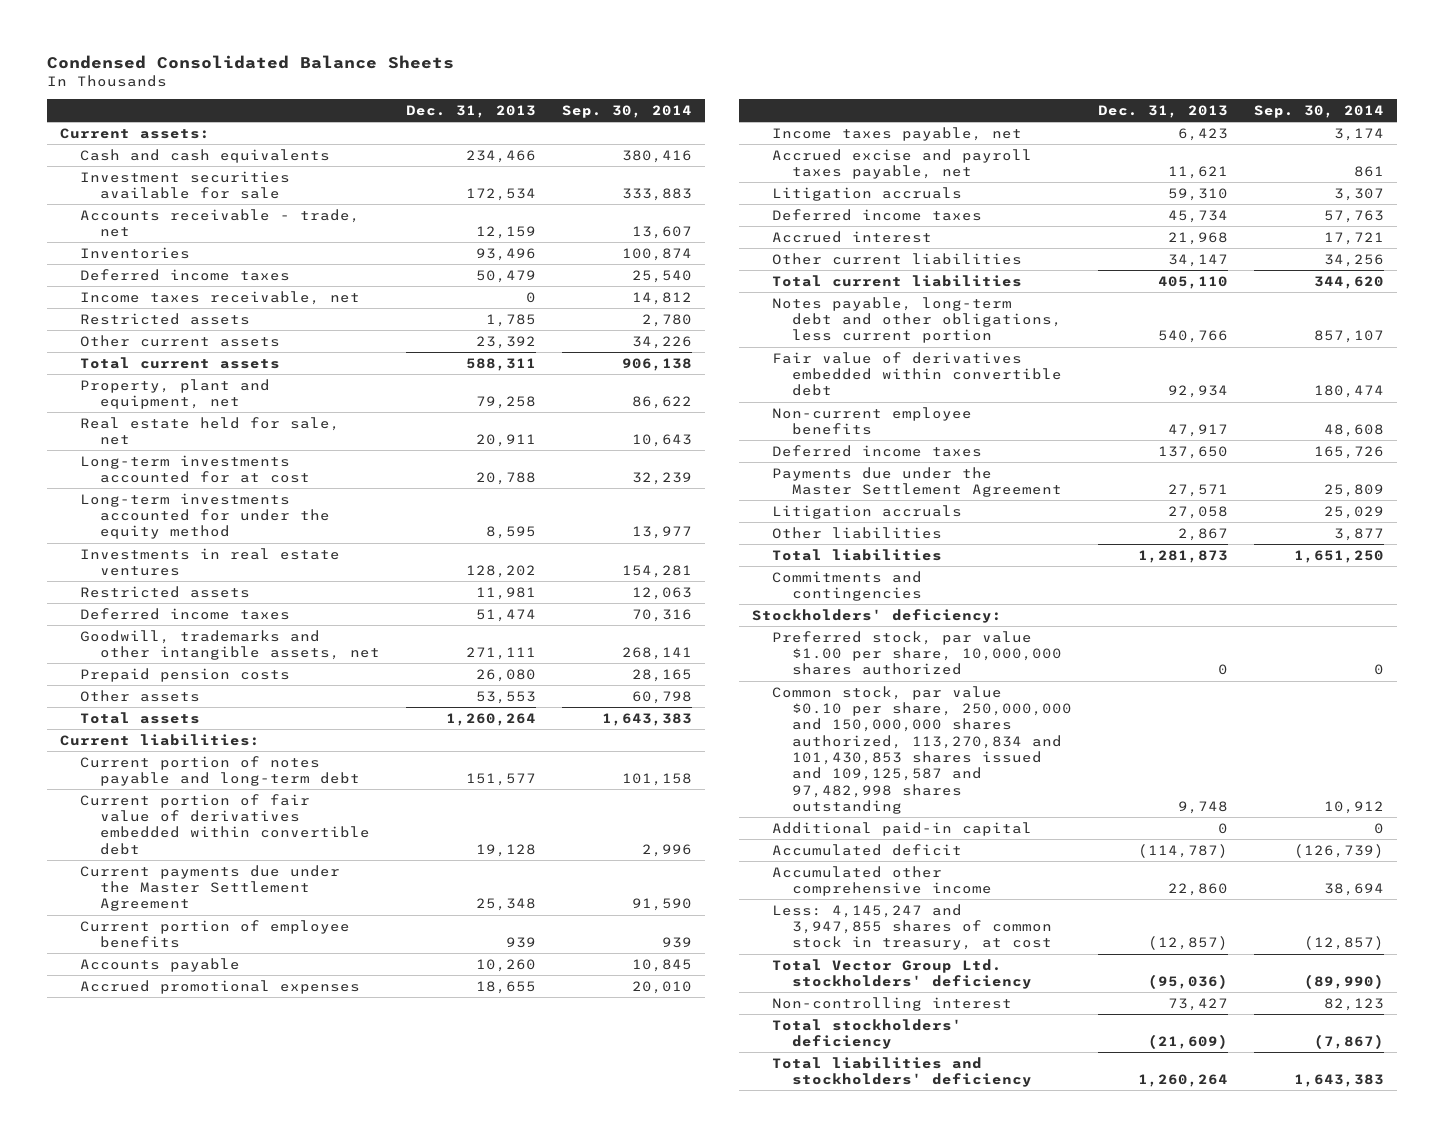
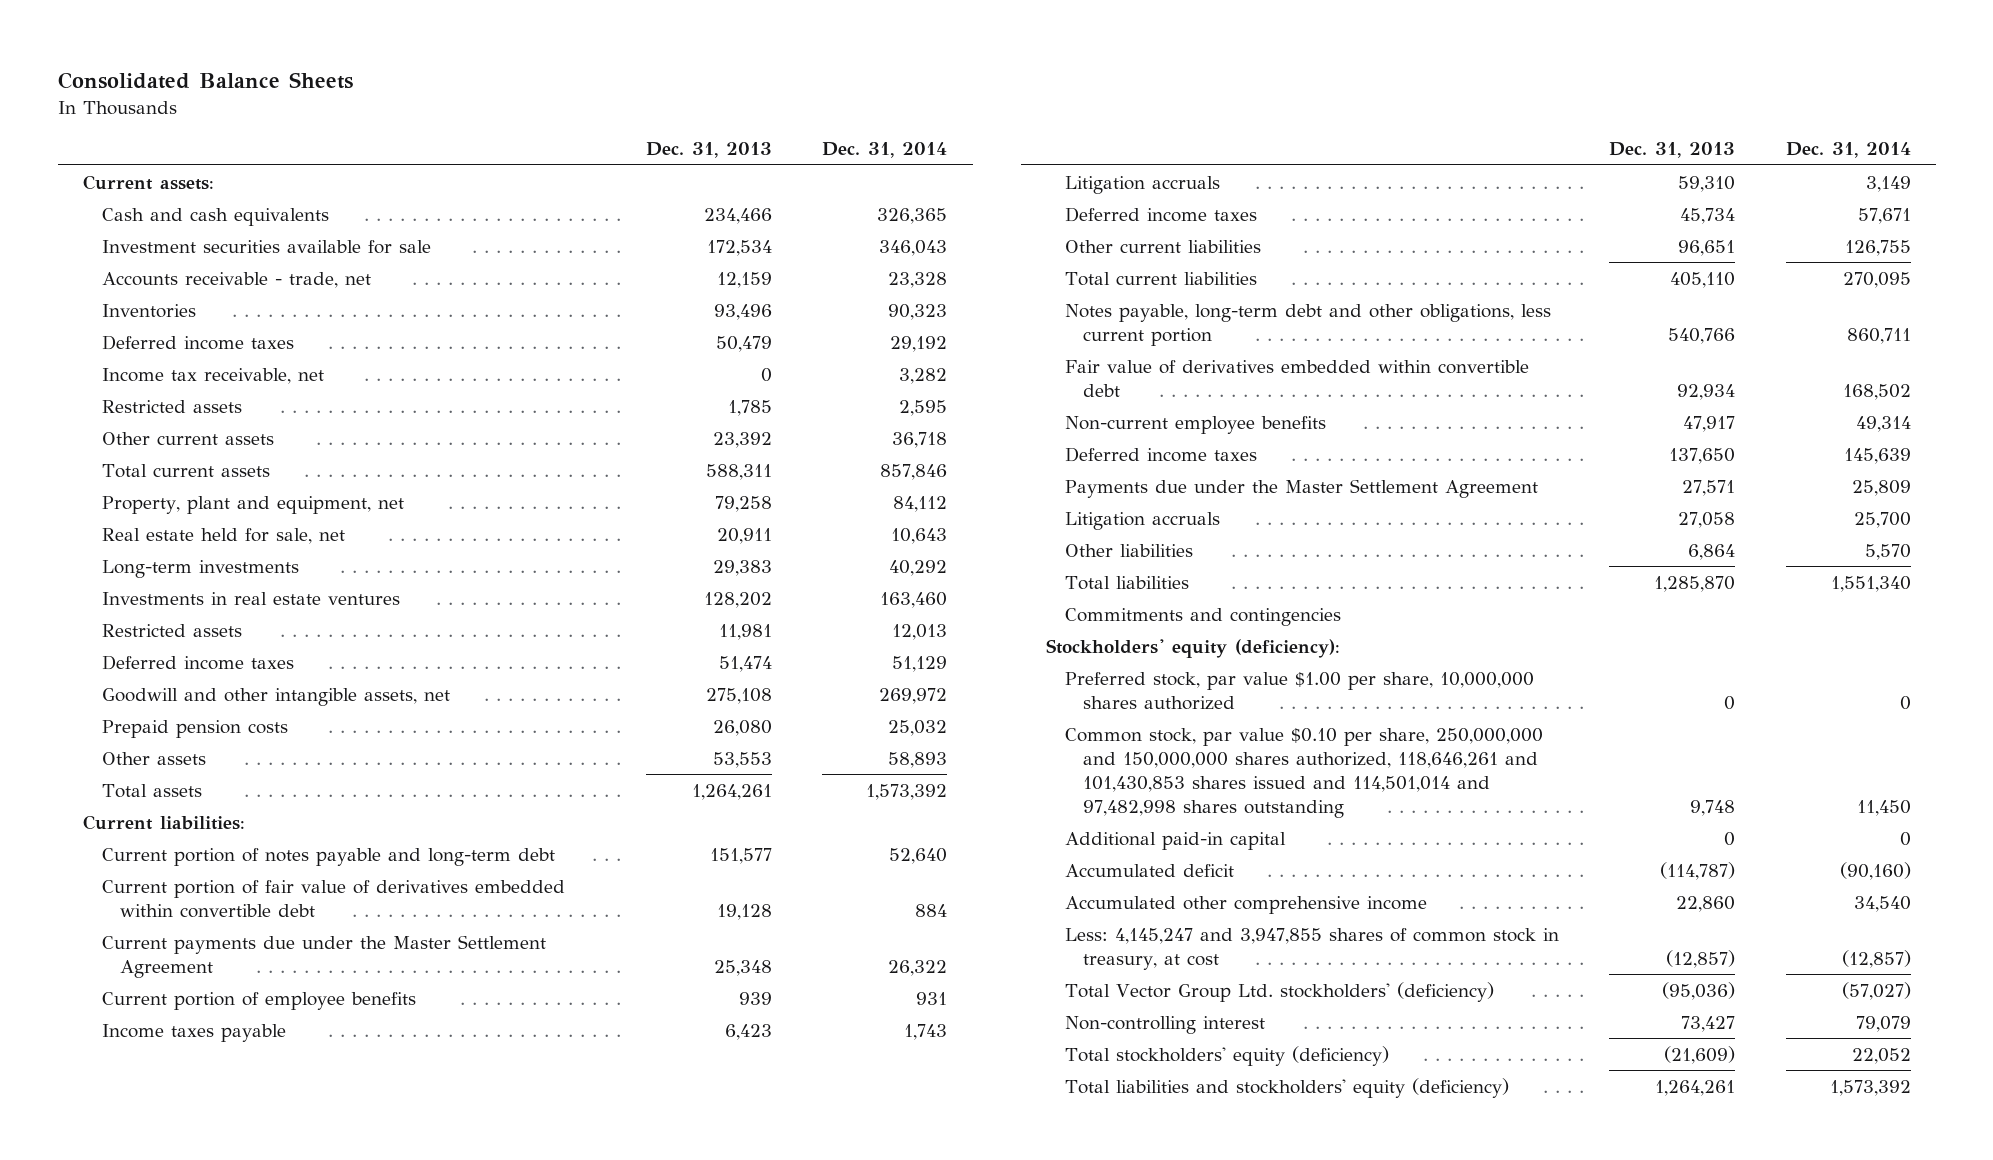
[46,54,454,69] Condensed Consolidated Balance Sheets -> [57,71,353,89] Consolidated Balance Sheets
[561,104,692,118] Sep. 30, 2014 -> none
none -> [822,142,948,159] Dec. 31, 2014
[79,290,360,305] Income taxes receivable, net -> [101,367,324,384] Income tax receivable, net
[79,492,330,540] Long-term investments accounted for under the equity method -> none
[79,454,310,483] Long-term investments accounted for at cost -> [101,559,299,578] Long-term investments
[475,471,536,485] 20,788 -> [712,559,772,576] 29,383
[79,629,380,660] Goodwill, trademarks and other intangible assets, net -> [101,687,450,706] Goodwill and other intangible assets, net
[465,646,536,660] 271,111 -> [705,687,772,704] 275,108
[445,712,536,726] 1,260,264 -> [691,783,772,800] 1,264,261
[79,957,240,972] Accounts payable -> none
[79,979,360,994] Accrued promotional expenses -> none
[771,148,1032,179] Accrued excise and payroll taxes payable, net -> none
[771,126,1022,141] Income taxes payable, net -> [101,1023,286,1042] Income taxes payable
[771,230,932,243] Accrued interest -> none
[1167,253,1228,267] 34,147 -> [1678,239,1736,256] 96,651
[1177,527,1228,541] 2,867 -> [1688,543,1736,560] 6,864
[1137,549,1228,563] 1,281,873 -> [1654,575,1736,592] 1,285,870
[751,608,1002,623] Stockholders' deficiency: -> [1045,638,1340,658] Stockholders' equity (deficiency):
[771,685,1072,815] Common stock, par value $0.10 per share, 250,000,000 and 150,000,000 shares authorized, 113,270,834 and 101,430,853 shares issued and 109,125,587 and 97,482,998 shares outstanding -> [1064,727,1543,819] Common stock, par value $0.10 per share, 250,000,000 and 150,000,000 shares authorized, 118,646,261 and 101,430,853 shares issued and 114,501,014 and 97,482,998 shares outstanding
[771,958,1032,989] Total Vector Group Ltd. stockholders' deficiency -> [1064,981,1494,1002] Total Vector Group Ltd. stockholders' (deficiency)
[771,1018,962,1049] Total stockholders' deficiency -> [1064,1045,1389,1066] Total stockholders' equity (deficiency)
[771,1056,1032,1087] Total liabilities and stockholders' deficiency -> [1064,1077,1509,1098] Total liabilities and stockholders' equity (deficiency)
[1137,1073,1228,1087] 1,260,264 -> [1655,1079,1736,1096] 1,264,261

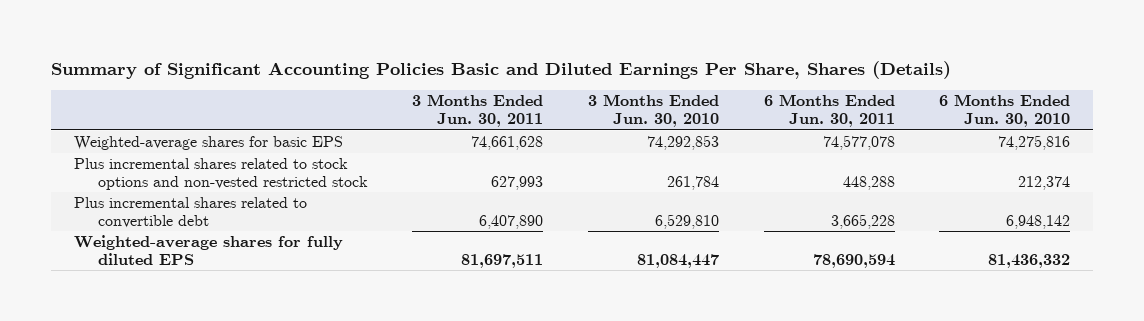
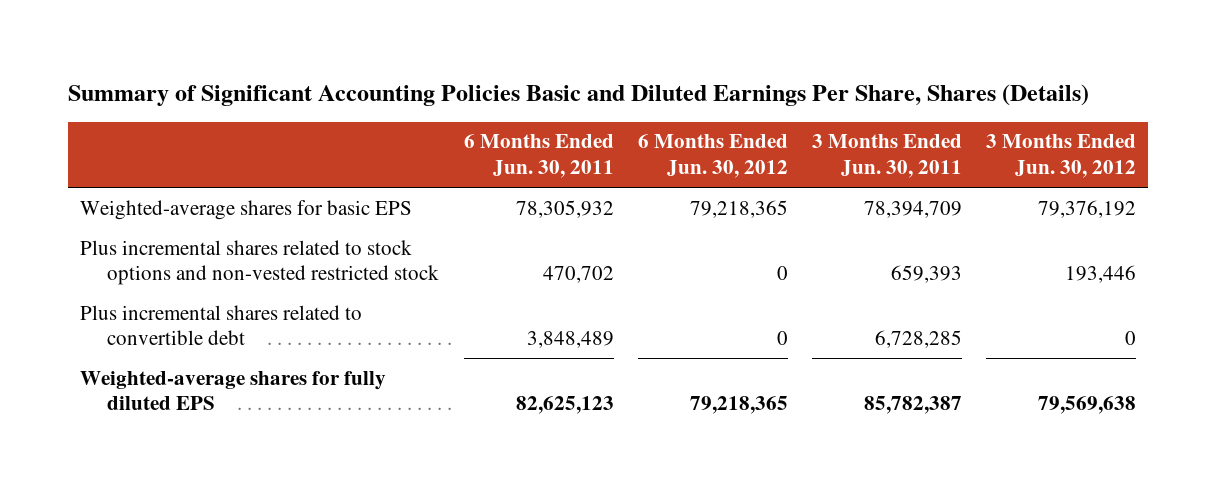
[587,94,719,128] 3 Months Ended Jun. 30, 2010 -> none
[939,94,1071,128] 6 Months Ended Jun. 30, 2010 -> none
none -> [637,134,788,179] 6 Months Ended Jun. 30, 2012
none -> [986,134,1137,179] 3 Months Ended Jun. 30, 2012
[470,136,543,151] 74,661,628 -> [864,200,963,218] 78,394,709
[822,135,895,151] 74,577,078 -> [515,199,614,218] 78,305,932
[490,175,543,190] 627,993 -> [891,265,963,284] 659,393
[842,175,895,190] 448,288 -> [542,266,614,284] 470,702
[478,214,543,229] 6,407,890 -> [875,330,963,349] 6,728,285
[830,213,895,229] 3,665,228 -> [526,331,614,349] 3,848,489
[460,253,543,268] 81,697,511 -> [864,396,963,415] 85,782,387
[812,253,895,268] 78,690,594 -> [515,396,614,415] 82,625,123

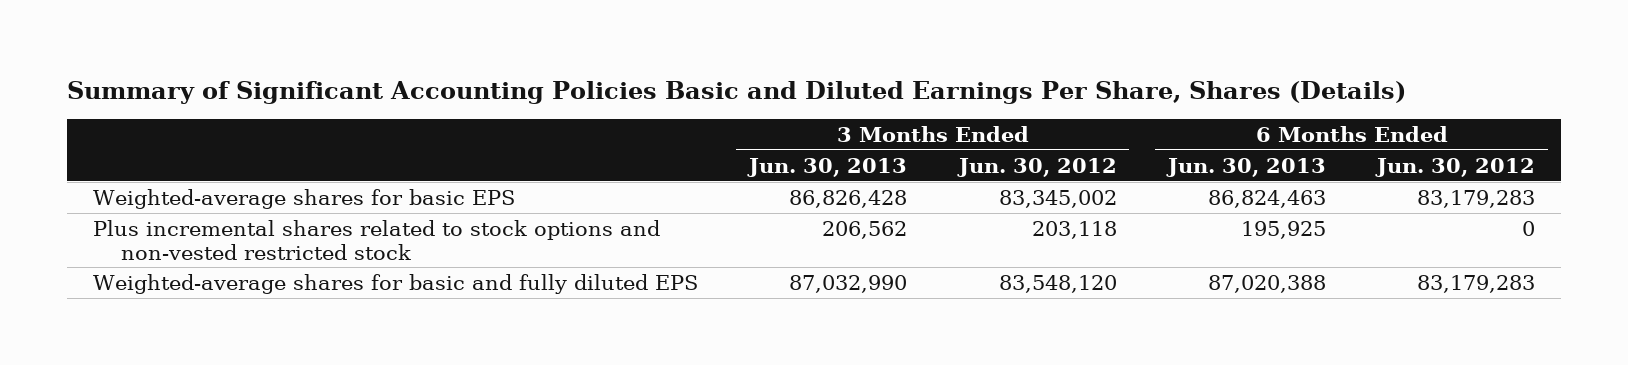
[463,134,614,179] 6 Months Ended Jun. 30, 2011 -> none
[812,134,963,179] 3 Months Ended Jun. 30, 2011 -> none
none -> [747,157,908,177] Jun. 30, 2013
none -> [1166,157,1327,177] Jun. 30, 2013
[80,304,363,346] Plus incremental shares related to convertible debt -> none
[689,199,788,218] 79,218,365 -> [1417,189,1536,208] 83,179,283
[1038,199,1137,218] 79,376,192 -> [998,189,1117,208] 83,345,002
[1065,265,1137,284] 193,446 -> [1031,220,1117,239] 203,118
[80,370,387,411] Weighted-average shares for fully diluted EPS -> [92,273,698,294] Weighted-average shares for basic and fully diluted EPS
[689,396,788,415] 79,218,365 -> [1417,274,1536,293] 83,179,283
[1038,396,1137,415] 79,569,638 -> [998,274,1117,293] 83,548,120

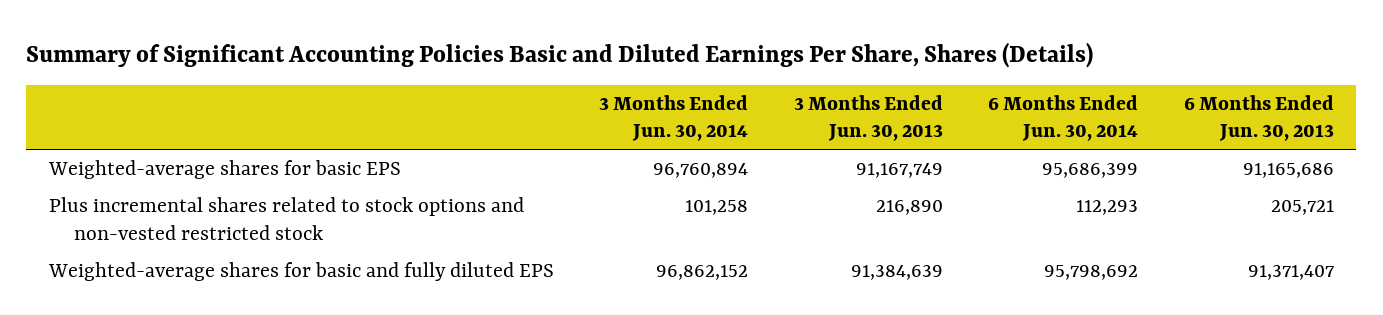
[956,157,1117,177] Jun. 30, 2012 -> none
[1375,157,1536,177] Jun. 30, 2012 -> none
none -> [599,94,749,142] 3 Months Ended Jun. 30, 2014
none -> [988,94,1139,142] 6 Months Ended Jun. 30, 2014
[789,189,908,208] 86,826,428 -> [855,163,943,179] 91,167,749
[1208,189,1327,208] 86,824,463 -> [1242,163,1334,179] 91,165,686
[822,220,908,239] 206,562 -> [875,200,943,216] 216,890
[1241,220,1327,239] 195,925 -> [1270,200,1334,216] 205,721
[789,274,908,293] 87,032,990 -> [850,265,943,281] 91,384,639
[1208,274,1327,293] 87,020,388 -> [1247,265,1334,281] 91,371,407

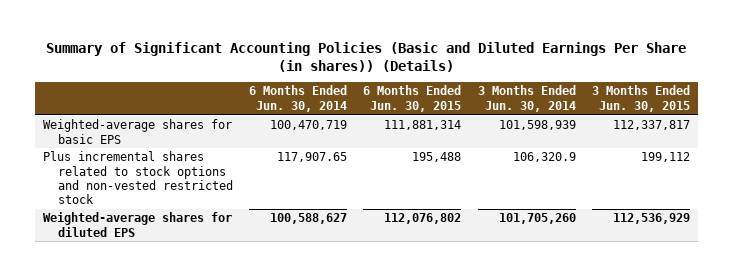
[26,41,1094,68] Summary of Significant Accounting Policies Basic and Diluted Earnings Per Share, Shares (Details) -> [46,41,687,72] Summary of Significant Accounting Policies (Basic and Diluted Earnings Per Share (in shares)) (Details)
[793,94,943,142] 3 Months Ended Jun. 30, 2013 -> none
[1183,94,1334,142] 6 Months Ended Jun. 30, 2013 -> none
none -> [363,85,462,112] 6 Months Ended Jun. 30, 2015
none -> [592,85,691,112] 3 Months Ended Jun. 30, 2015
[653,163,749,179] 96,760,894 -> [498,120,576,131] 101,598,939
[1042,163,1139,179] 95,686,399 -> [270,120,348,131] 100,470,719
[685,200,749,216] 101,258 -> [512,152,576,163] 106,320.9
[1076,200,1139,216] 112,293 -> [277,152,348,163] 117,907.65
[48,262,555,282] Weighted-average shares for basic and fully diluted EPS -> [42,212,232,237] Weighted-average shares for diluted EPS
[656,265,749,281] 96,862,152 -> [498,213,576,225] 101,705,260
[1044,265,1139,281] 95,798,692 -> [270,213,348,225] 100,588,627

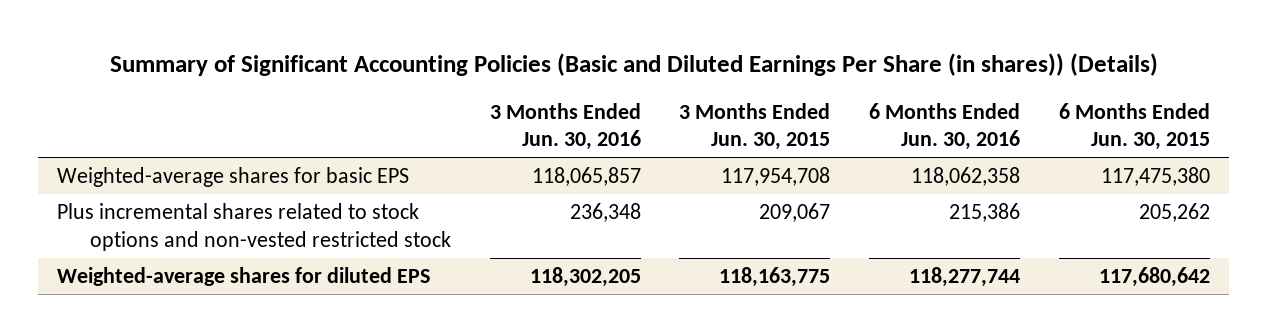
[249,85,348,112] 6 Months Ended Jun. 30, 2014 -> none
[477,85,576,112] 3 Months Ended Jun. 30, 2014 -> none
none -> [489,102,641,151] 3 Months Ended Jun. 30, 2016
none -> [869,102,1021,151] 6 Months Ended Jun. 30, 2016
[384,120,462,131] 111,881,314 -> [1100,167,1210,187] 117,475,380
[613,120,691,131] 112,337,817 -> [721,167,831,187] 117,954,708
[412,152,462,163] 195,488 -> [1138,203,1210,223] 205,262
[641,152,691,163] 199,112 -> [759,203,831,223] 209,067
[384,213,462,225] 112,076,802 -> [1098,267,1210,288] 117,680,642
[613,213,691,225] 112,536,929 -> [719,267,831,288] 118,163,775

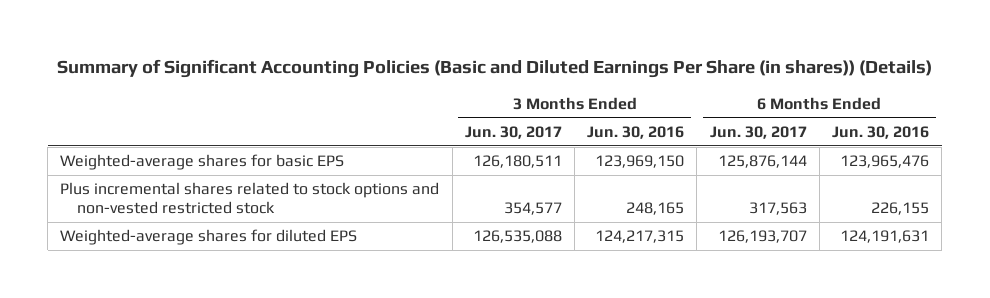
[679,102,831,151] 3 Months Ended Jun. 30, 2015 -> none
[1058,102,1210,151] 6 Months Ended Jun. 30, 2015 -> none
none -> [464,125,562,139] Jun. 30, 2017
none -> [709,125,807,139] Jun. 30, 2017
[531,167,641,187] 118,065,857 -> [595,155,685,169] 123,969,150
[911,167,1021,187] 118,062,358 -> [840,155,930,169] 123,965,476
[569,203,641,223] 236,348 -> [626,202,685,216] 248,165
[949,203,1021,223] 215,386 -> [871,202,930,216] 226,155
[529,267,641,288] 118,302,205 -> [595,230,685,244] 124,217,315
[909,267,1021,288] 118,277,744 -> [840,230,930,244] 124,191,631

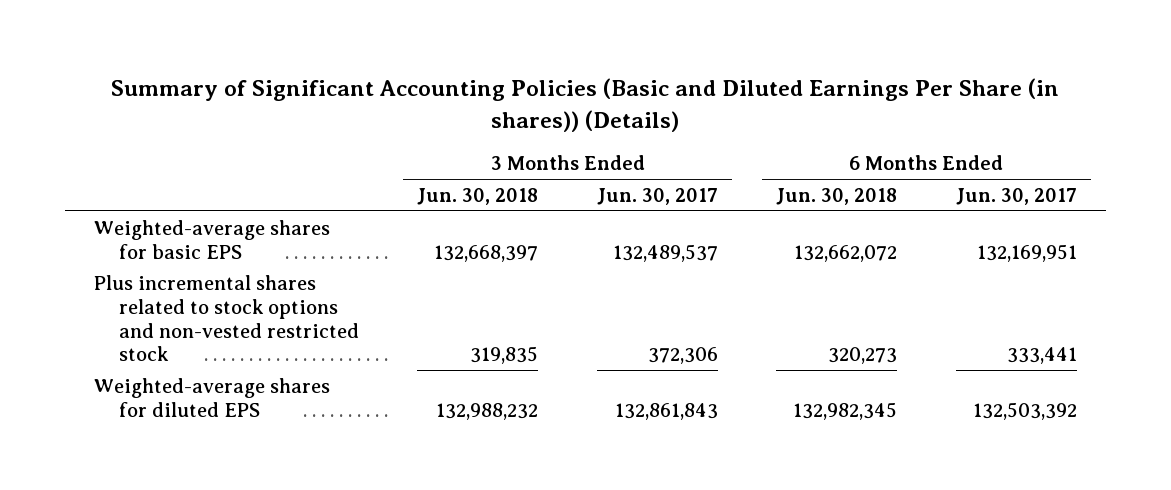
[587,125,685,139] Jun. 30, 2016 -> none
[832,125,930,139] Jun. 30, 2016 -> none
none -> [417,187,539,205] Jun. 30, 2018
none -> [776,187,898,205] Jun. 30, 2018
[472,155,562,169] 126,180,511 -> [612,243,718,262] 132,489,537
[717,155,807,169] 125,876,144 -> [976,243,1077,262] 132,169,951
[503,202,562,216] 354,577 -> [647,347,718,365] 372,306
[748,202,807,216] 317,563 -> [1006,347,1077,365] 333,441
[472,230,562,244] 126,535,088 -> [614,402,718,420] 132,861,843
[717,230,807,244] 126,193,707 -> [972,401,1077,420] 132,503,392

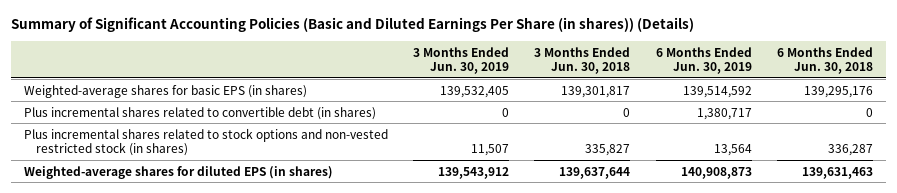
[596,187,718,205] Jun. 30, 2017 -> none
[955,187,1077,205] Jun. 30, 2017 -> none
none -> [413,46,510,74] 3 Months Ended Jun. 30, 2019
none -> [655,46,752,74] 6 Months Ended Jun. 30, 2019
[94,219,331,259] Weighted-average shares for basic EPS -> [23,84,307,98] Weighted-average shares for basic EPS (in shares)
[434,244,539,262] 132,668,397 -> [561,85,631,98] 139,301,817
[794,244,898,262] 132,662,072 -> [804,85,874,98] 139,295,176
none -> [23,106,376,120] Plus incremental shares related to convertible debt (in shares)
[94,274,359,362] Plus incremental shares related to stock options and non-vested restricted stock -> [23,127,388,156] Plus incremental shares related to stock options and non-vested restricted stock (in shares)
[470,346,539,365] 319,835 -> [585,143,631,156] 335,827
[828,347,898,365] 320,273 -> [828,143,874,156] 336,287
[94,377,331,417] Weighted-average shares for diluted EPS -> [23,165,333,179] Weighted-average shares for diluted EPS (in shares)
[436,402,539,420] 132,988,232 -> [559,166,631,179] 139,637,644
[793,401,898,420] 132,982,345 -> [802,166,874,179] 139,631,463

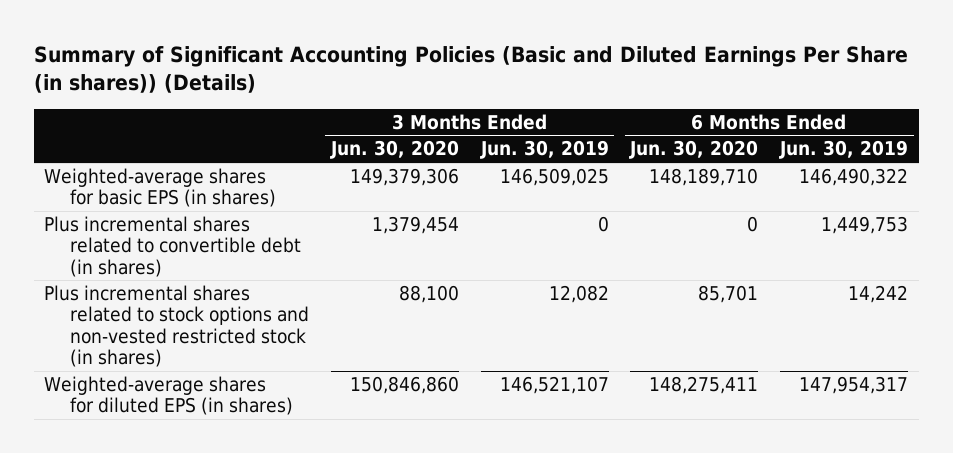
[534,46,631,74] 3 Months Ended Jun. 30, 2018 -> none
[777,46,874,74] 6 Months Ended Jun. 30, 2018 -> none
none -> [329,140,459,160] Jun. 30, 2020
none -> [629,140,759,160] Jun. 30, 2020
[440,85,510,98] 139,532,405 -> [499,168,609,187] 146,509,025
[682,85,752,98] 139,514,592 -> [799,168,909,187] 146,490,322
[696,107,752,120] 1,380,717 -> [821,216,909,235] 1,449,753
[471,143,510,156] 11,507 -> [548,285,609,304] 12,082
[713,143,752,156] 13,564 -> [848,285,909,304] 14,242
[438,166,510,179] 139,543,912 -> [499,376,609,395] 146,521,107
[680,166,752,179] 140,908,873 -> [799,376,909,395] 147,954,317

